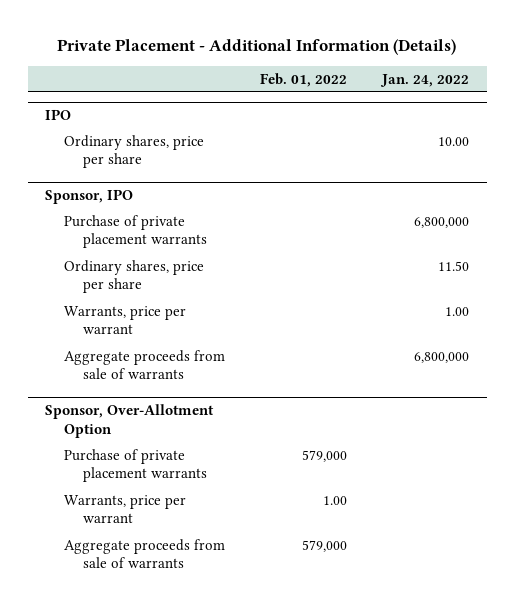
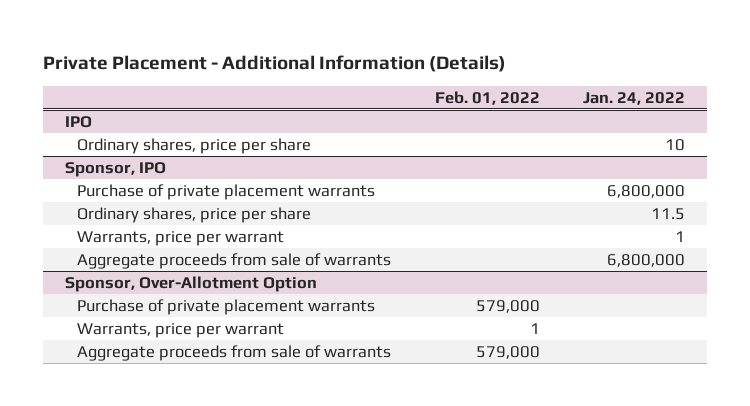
[438,136,470,146] 10.00 -> [665,139,686,152] 10
[438,260,470,271] 11.50 -> [651,208,686,221] 11.5
[445,306,470,316] 1.00 -> [675,231,686,243] 1
[323,495,348,505] 1.00 -> [529,323,540,335] 1

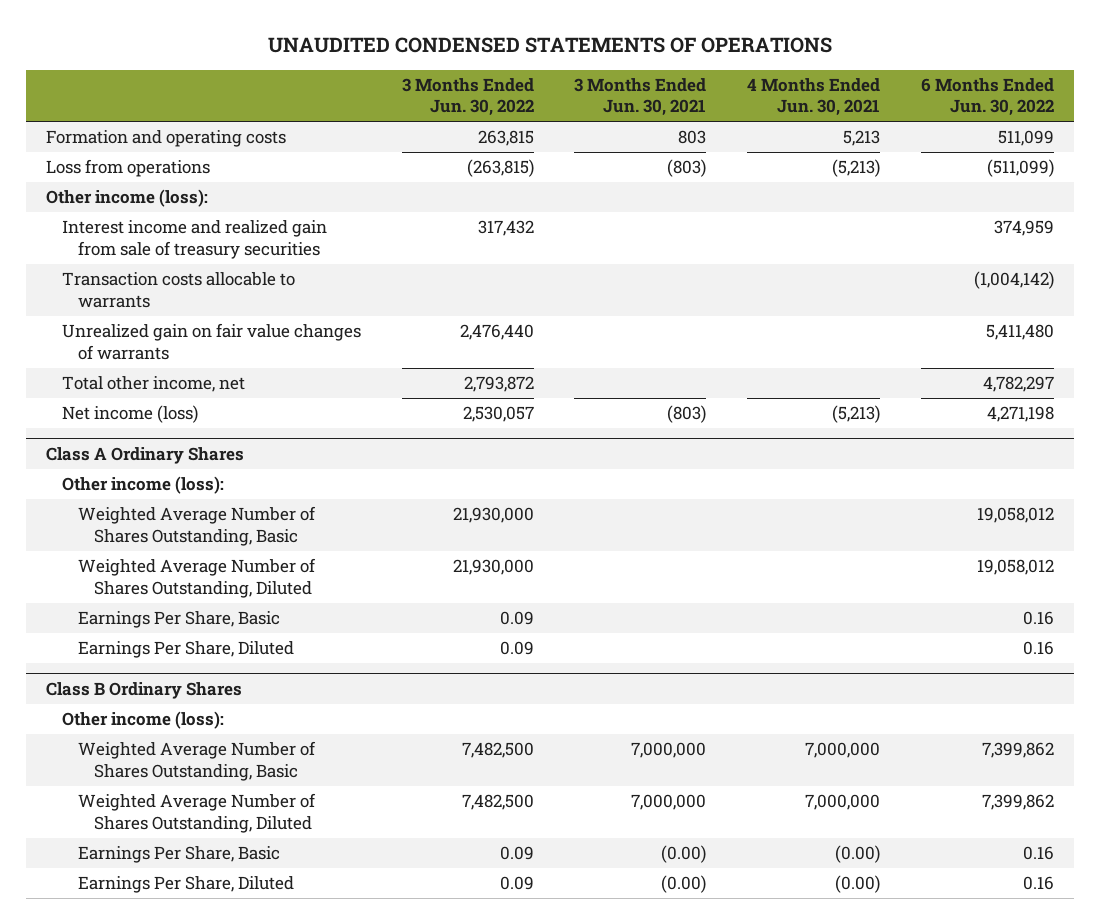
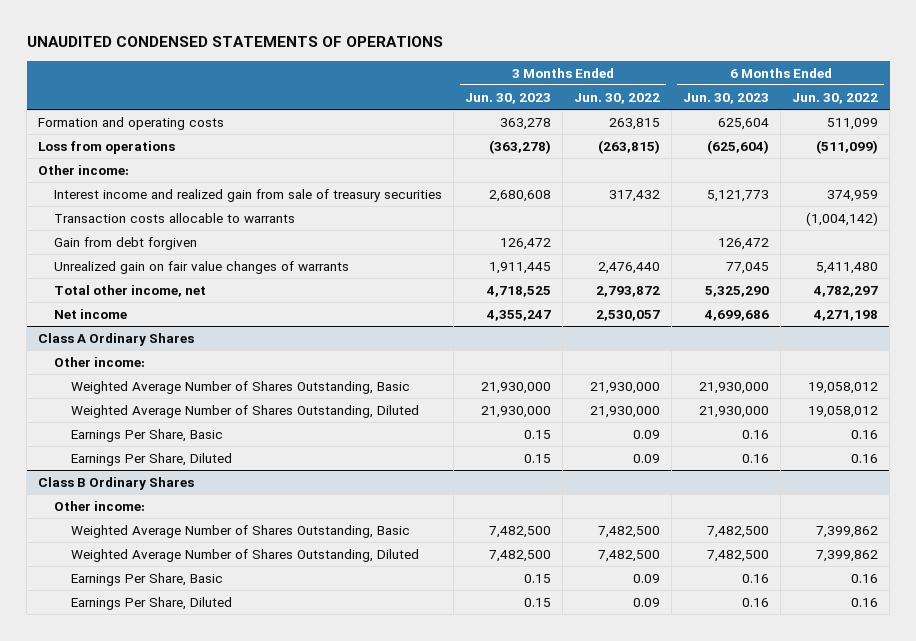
[574,77,707,117] 3 Months Ended Jun. 30, 2021 -> none
[747,77,881,117] 4 Months Ended Jun. 30, 2021 -> none
none -> [465,92,552,104] Jun. 30, 2023
none -> [683,92,770,104] Jun. 30, 2023
[46,189,209,208] Other income (loss): -> [38,164,130,175] Other income:
none -> [54,236,198,250] Gain from debt forgiven
[61,405,198,424] Net income (loss) -> [54,308,128,319] Net income
[61,476,224,495] Other income (loss): -> [54,356,146,367] Other income:
[61,711,224,730] Other income (loss): -> [54,500,146,511] Other income:

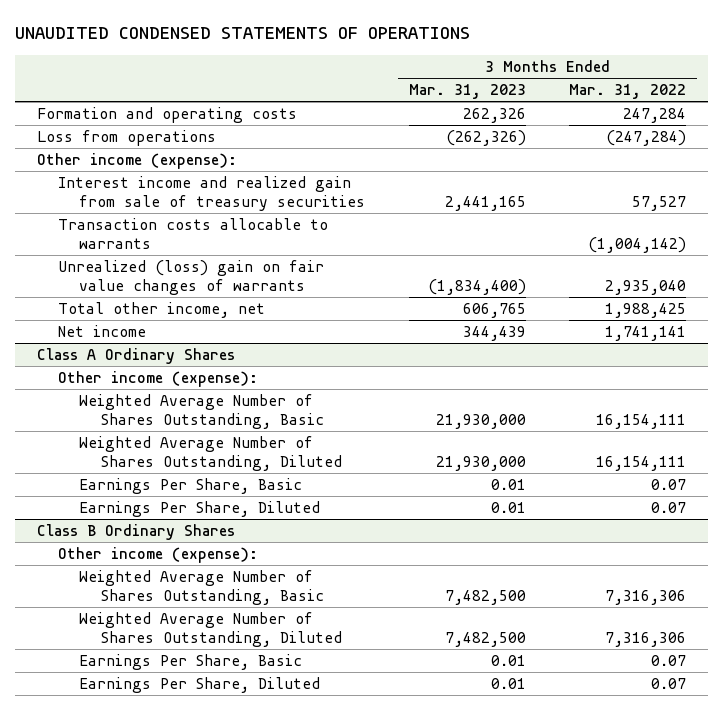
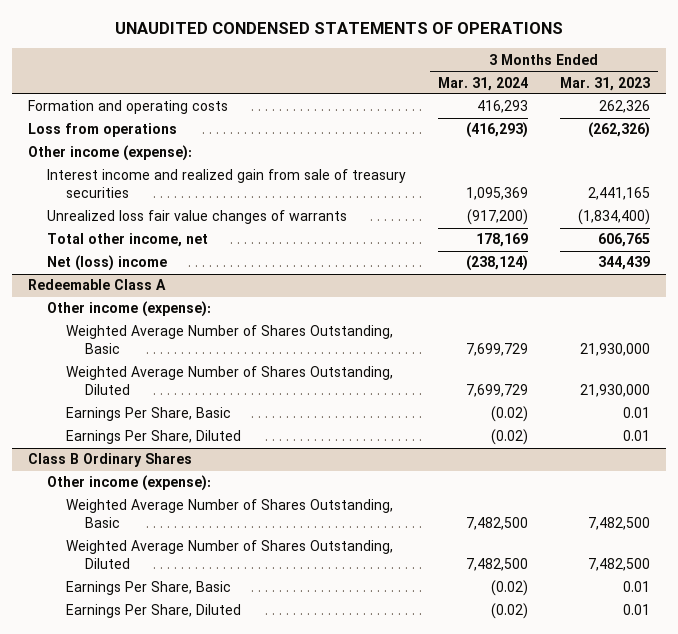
[569,84,687,100] Mar. 31, 2022 -> none
none -> [437,76,528,91] Mar. 31, 2024
[58,217,329,249] Transaction costs allocable to warrants -> none
[58,259,325,295] Unrealized (loss) gain on fair value changes of warrants -> [46,210,347,225] Unrealized loss fair value changes of warrants
[36,347,235,364] Class A Ordinary Shares -> none
[58,324,147,337] Net income -> [46,255,167,272] Net (loss) income
none -> [28,279,167,291] Redeemable Class A

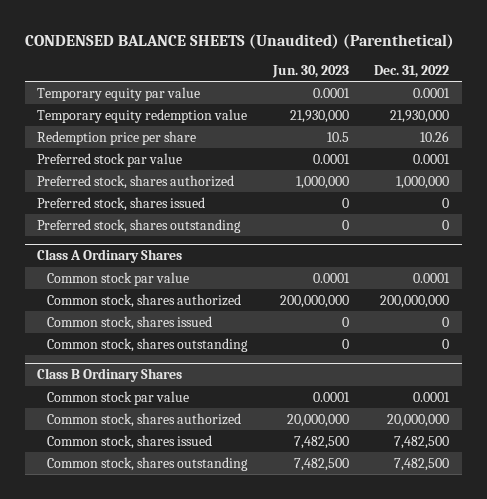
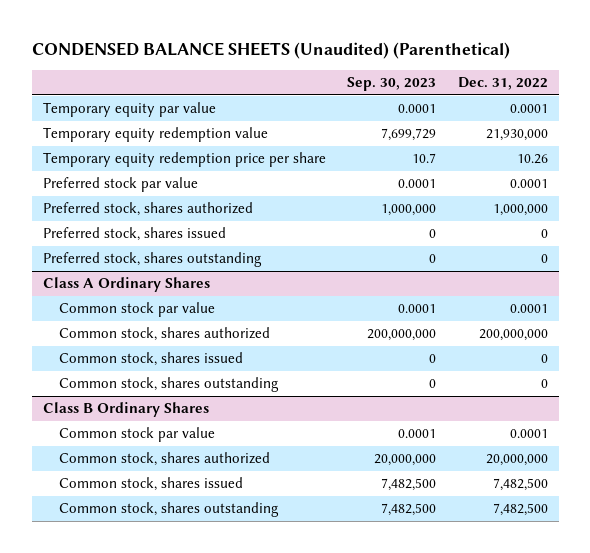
[271,64,349,78] Jun. 30, 2023 -> none
none -> [347,77,437,92] Sep. 30, 2023
[37,130,197,145] Redemption price per share -> [42,152,326,168] Temporary equity redemption price per share

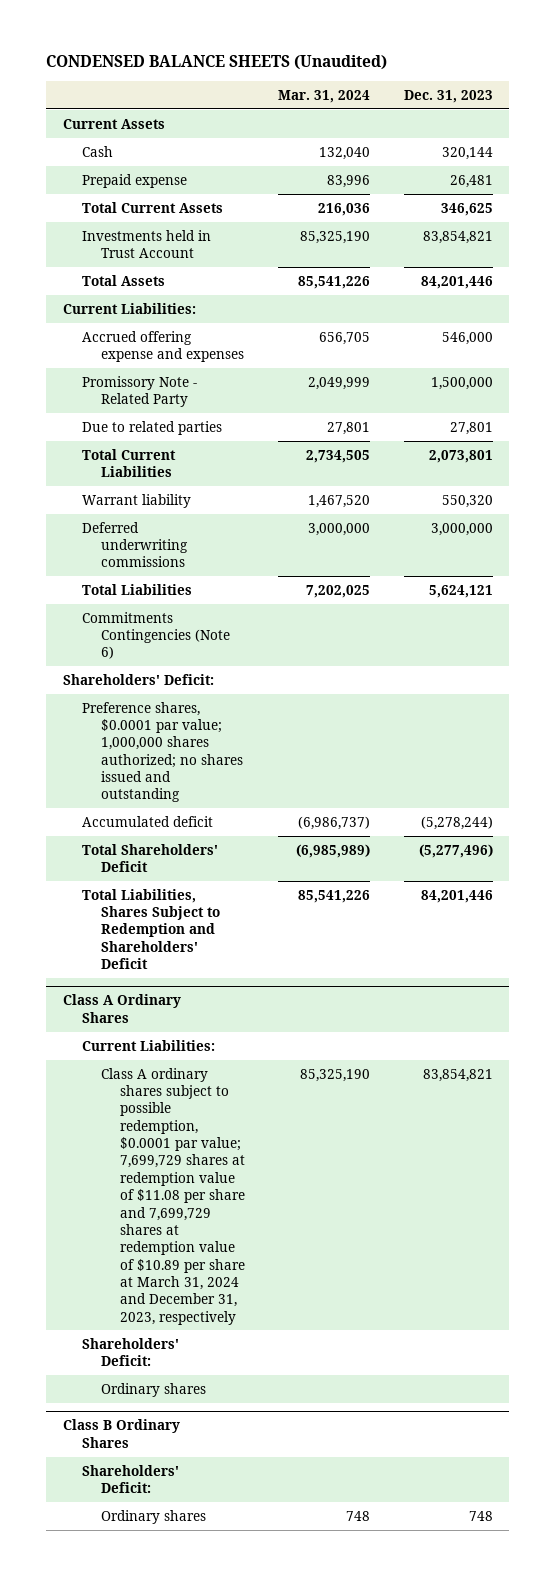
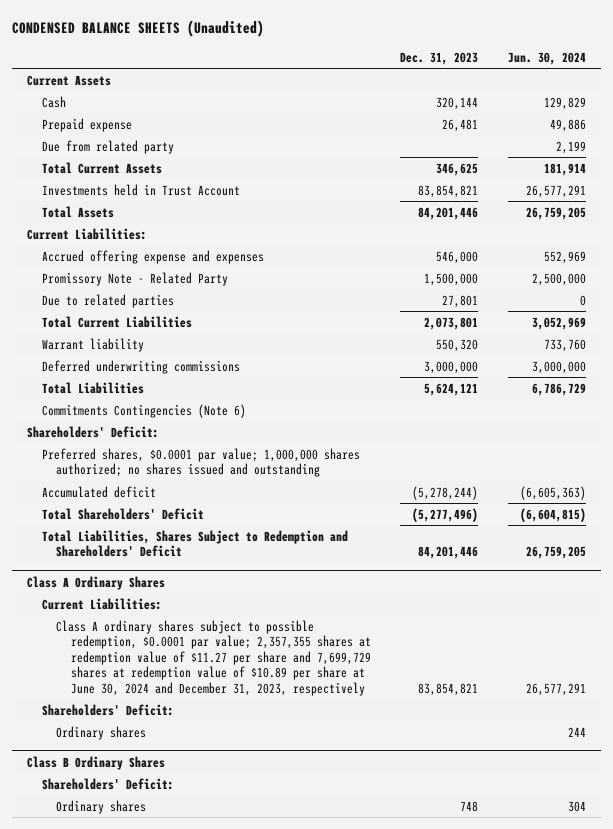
[278,89,371,103] Mar. 31, 2024 -> none
none -> [507,51,586,65] Jun. 30, 2024
none -> [41,139,174,154] Due from related party
[81,701,243,803] Preference shares, $0.0001 par value; 1,000,000 shares authorized; no shares issued and outstanding -> [41,447,360,478] Preferred shares, $0.0001 par value; 1,000,000 shares authorized; no shares issued and outstanding
[100,1067,245,1325] Class A ordinary shares subject to possible redemption, $0.0001 par value; 7,699,729 shares at redemption value of $11.08 per share and 7,699,729 shares at redemption value of $10.89 per share at March 31, 2024 and December 31, 2023, respectively -> [56,619,371,696] Class A ordinary shares subject to possible redemption, $0.0001 par value; 2,357,355 shares at redemption value of $11.27 per share and 7,699,729 shares at redemption value of $10.89 per share at June 30, 2024 and December 31, 2023, respectively

